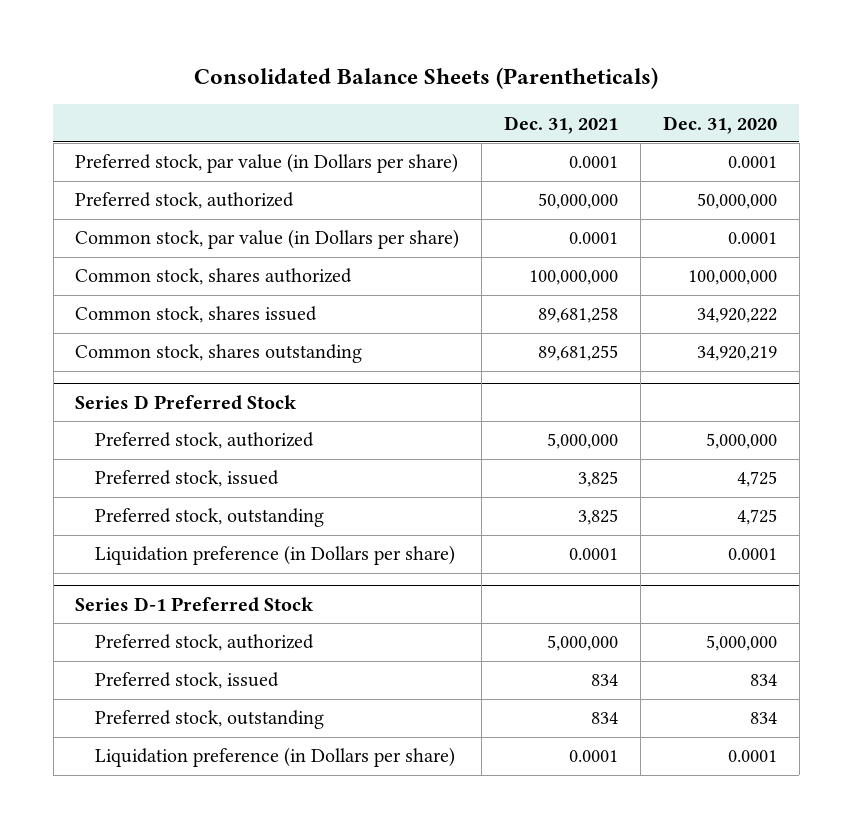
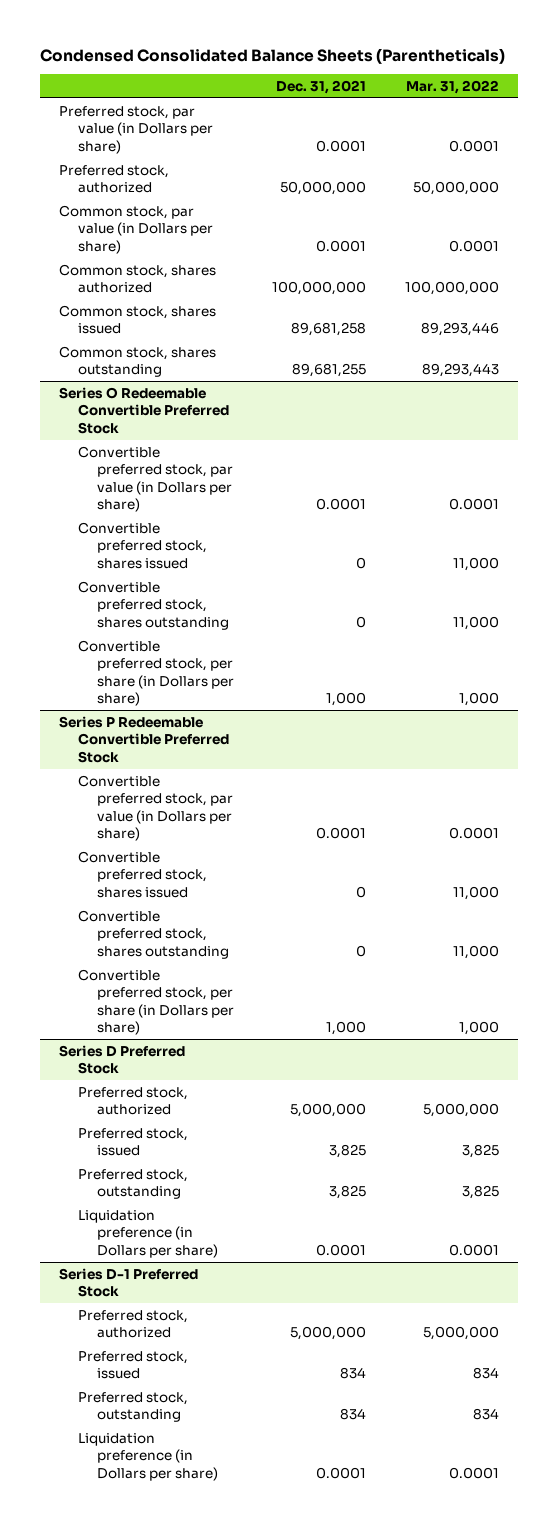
[194,67,659,90] Consolidated Balance Sheets (Parentheticals) -> [39,47,505,64] Condensed Consolidated Balance Sheets (Parentheticals)
[662,115,777,134] Dec. 31, 2020 -> none
none -> [405,80,499,95] Mar. 31, 2022
none -> [59,386,229,434] Series O Redeemable Convertible Preferred Stock
none -> [77,445,233,513] Convertible preferred stock, par value (in Dollars per share)
none -> [77,521,207,569] Convertible preferred stock, shares issued
none -> [77,580,229,630] Convertible preferred stock, shares outstanding
none -> [77,639,234,707] Convertible preferred stock, per share (in Dollars per share)
none -> [59,715,229,763] Series P Redeemable Convertible Preferred Stock
none -> [77,774,233,842] Convertible preferred stock, par value (in Dollars per share)
none -> [77,850,207,898] Convertible preferred stock, shares issued
none -> [77,909,229,959] Convertible preferred stock, shares outstanding
none -> [77,968,234,1036] Convertible preferred stock, per share (in Dollars per share)

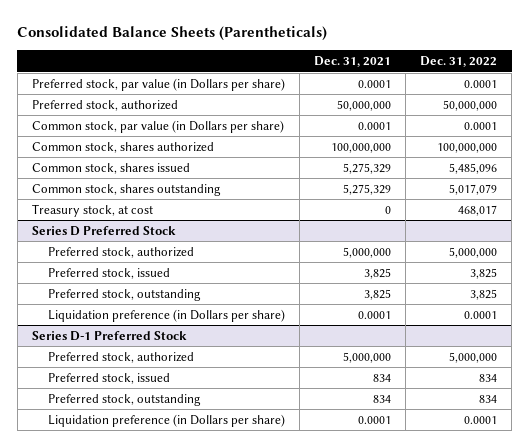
[39,47,505,64] Condensed Consolidated Balance Sheets (Parentheticals) -> [17,26,328,42] Consolidated Balance Sheets (Parentheticals)
[405,80,499,95] Mar. 31, 2022 -> none
none -> [420,56,498,68] Dec. 31, 2022
[59,386,229,434] Series O Redeemable Convertible Preferred Stock -> none
[77,445,233,513] Convertible preferred stock, par value (in Dollars per share) -> none
[77,521,207,569] Convertible preferred stock, shares issued -> none
[77,580,229,630] Convertible preferred stock, shares outstanding -> none
[77,639,234,707] Convertible preferred stock, per share (in Dollars per share) -> none
[59,715,229,763] Series P Redeemable Convertible Preferred Stock -> none
[77,774,233,842] Convertible preferred stock, par value (in Dollars per share) -> none
[77,850,207,898] Convertible preferred stock, shares issued -> none
[77,909,229,959] Convertible preferred stock, shares outstanding -> none
[77,968,234,1036] Convertible preferred stock, per share (in Dollars per share) -> none
[291,322,367,337] 89,681,258 -> [342,162,391,174] 5,275,329
[292,363,367,378] 89,681,255 -> [342,183,391,195] 5,275,329
none -> [31,203,153,217] Treasury stock, at cost

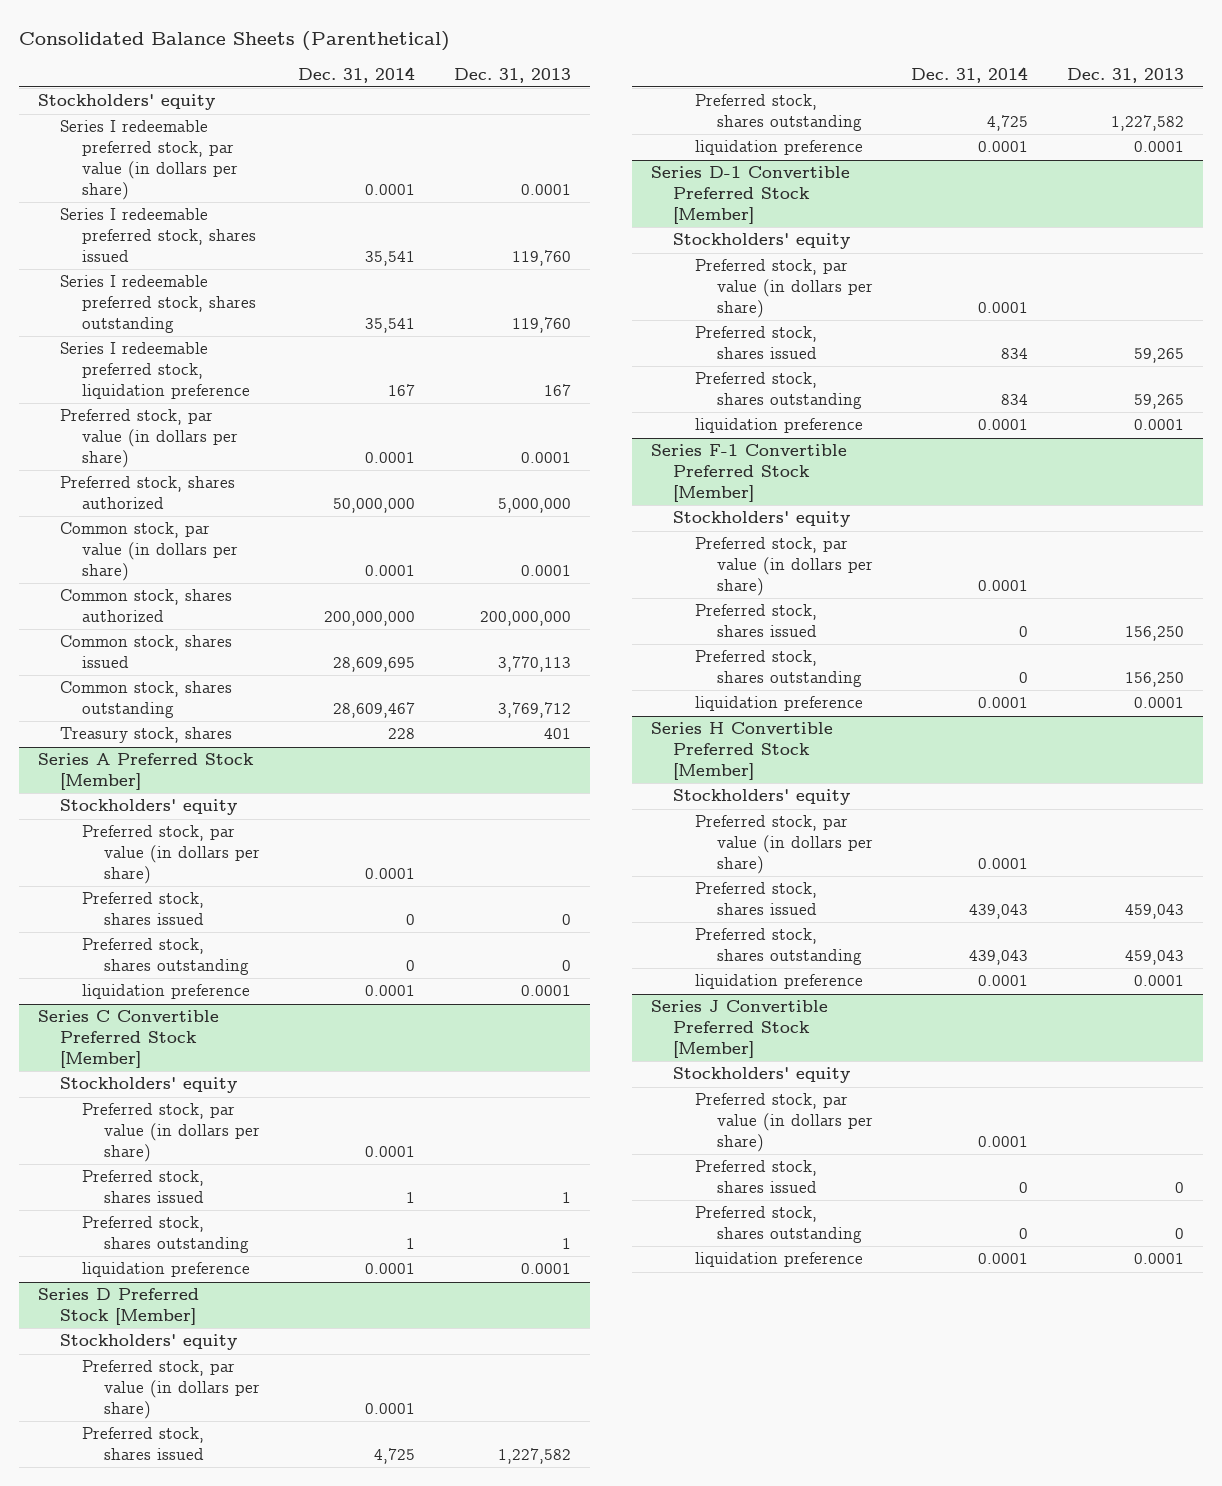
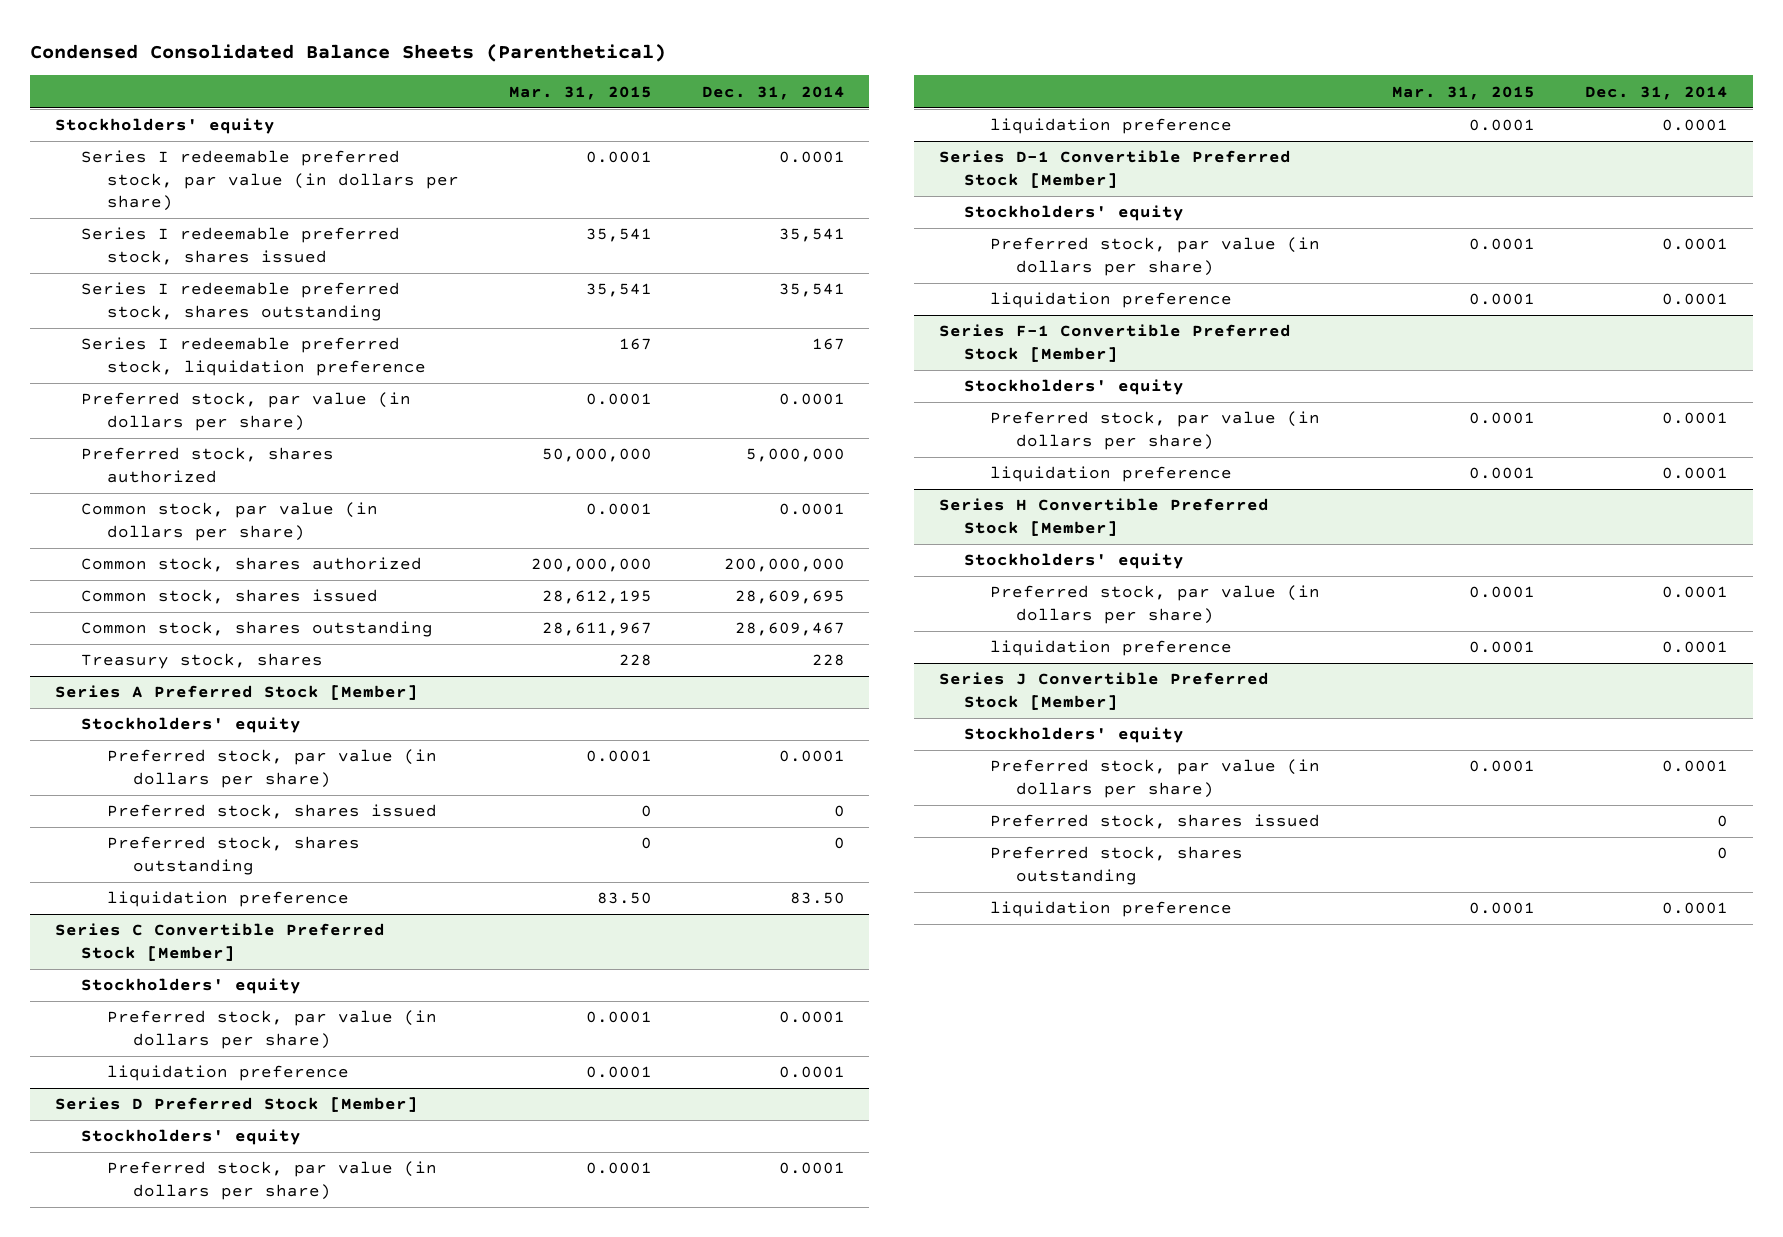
[18,30,450,51] Consolidated Balance Sheets (Parenthetical) -> [30,43,667,62] Condensed Consolidated Balance Sheets (Parenthetical)
[453,67,571,83] Dec. 31, 2013 -> none
none -> [508,85,652,100] Mar. 31, 2015
[333,498,416,514] 50,000,000 -> [745,448,845,463] 5,000,000
[365,985,416,997] 0.0001 -> [789,892,845,905] 83.50
[82,1170,205,1204] Preferred stock, shares issued -> none
[82,1216,250,1254] Preferred stock, shares outstanding -> none
[82,1427,205,1461] Preferred stock, shares issued -> none
[694,94,862,132] Preferred stock, shares outstanding -> none
[694,326,817,360] Preferred stock, shares issued -> none
[694,372,862,410] Preferred stock, shares outstanding -> none
[694,604,817,638] Preferred stock, shares issued -> none
[694,650,862,688] Preferred stock, shares outstanding -> none
[694,882,817,916] Preferred stock, shares issued -> none
[694,928,862,966] Preferred stock, shares outstanding -> none

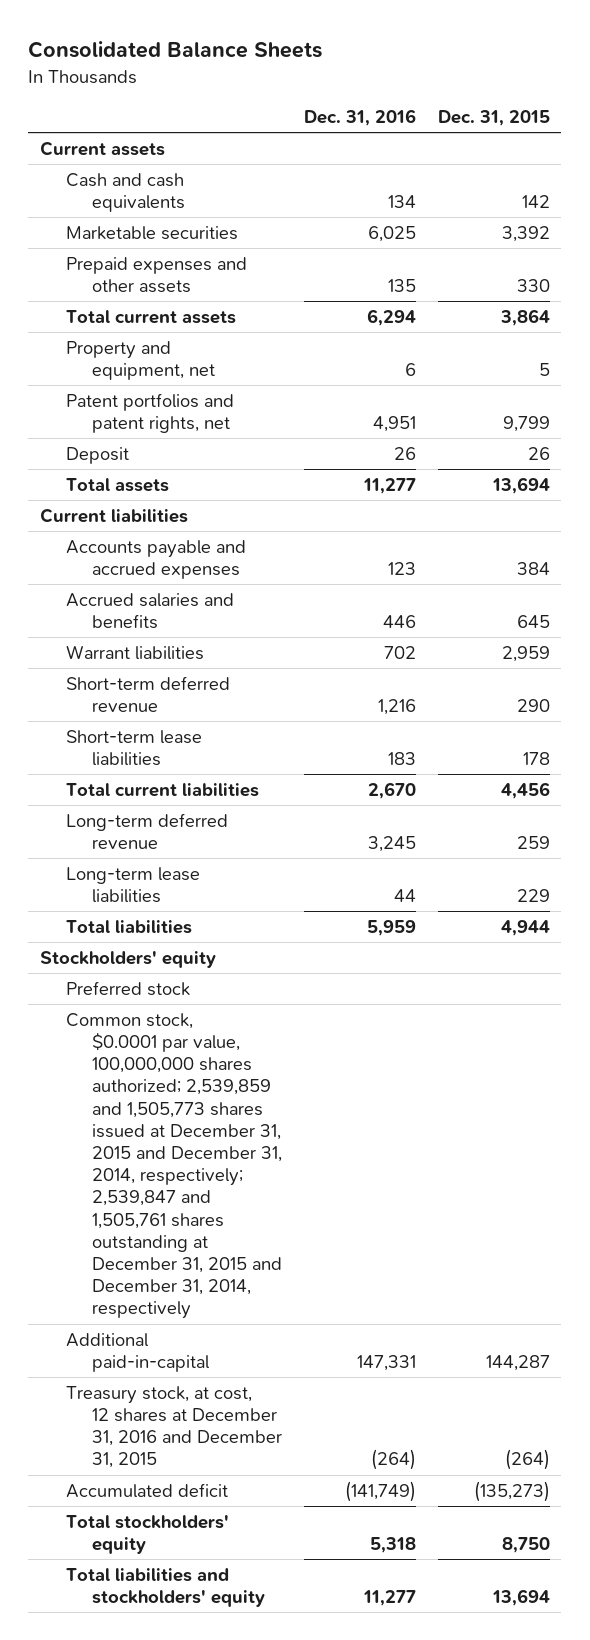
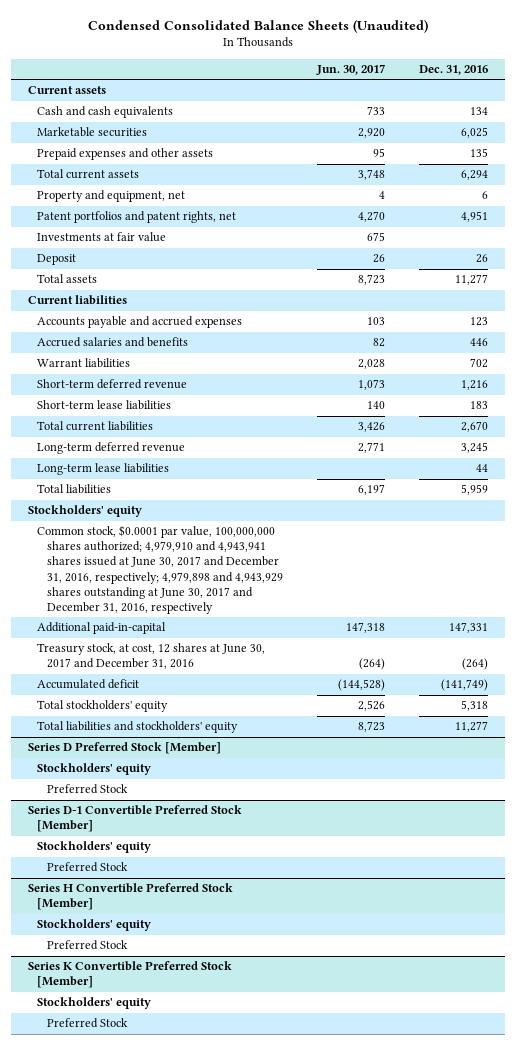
[28,41,323,59] Consolidated Balance Sheets -> [87,18,428,33] Condensed Consolidated Balance Sheets (Unaudited)
[438,110,551,127] Dec. 31, 2015 -> none
none -> [316,64,386,76] Jun. 30, 2017
none -> [37,232,167,243] Investments at fair value
[65,980,190,996] Preferred stock -> none
[65,1012,283,1320] Common stock, $0.0001 par value, 100,000,000 shares authorized; 2,539,859 and 1,505,773 shares issued at December 31, 2015 and December 31, 2014, respectively; 2,539,847 and 1,505,761 shares outstanding at December 31, 2015 and December 31, 2014, respectively -> [37,525,283,614] Common stock, $0.0001 par value, 100,000,000 shares authorized; 4,979,910 and 4,943,941 shares issued at June 30, 2017 and December 31, 2016, respectively; 4,979,898 and 4,943,929 shares outstanding at June 30, 2017 and December 31, 2016, respectively
[65,1385,283,1469] Treasury stock, at cost, 12 shares at December 31, 2016 and December 31, 2015 -> [37,643,266,670] Treasury stock, at cost, 12 shares at June 30, 2017 and December 31, 2016
none -> [27,742,221,755] Series D Preferred Stock [Member]
none -> [37,763,152,776] Stockholders' equity
none -> [46,784,128,795] Preferred Stock
none -> [27,805,242,833] Series D-1 Convertible Preferred Stock [Member]
none -> [37,841,152,854] Stockholders' equity
none -> [46,862,128,873] Preferred Stock
none -> [27,883,233,911] Series H Convertible Preferred Stock [Member]
none -> [37,919,152,932] Stockholders' equity
none -> [46,940,128,951] Preferred Stock
none -> [27,961,232,989] Series K Convertible Preferred Stock [Member]
none -> [37,997,152,1010] Stockholders' equity
none -> [46,1018,128,1029] Preferred Stock

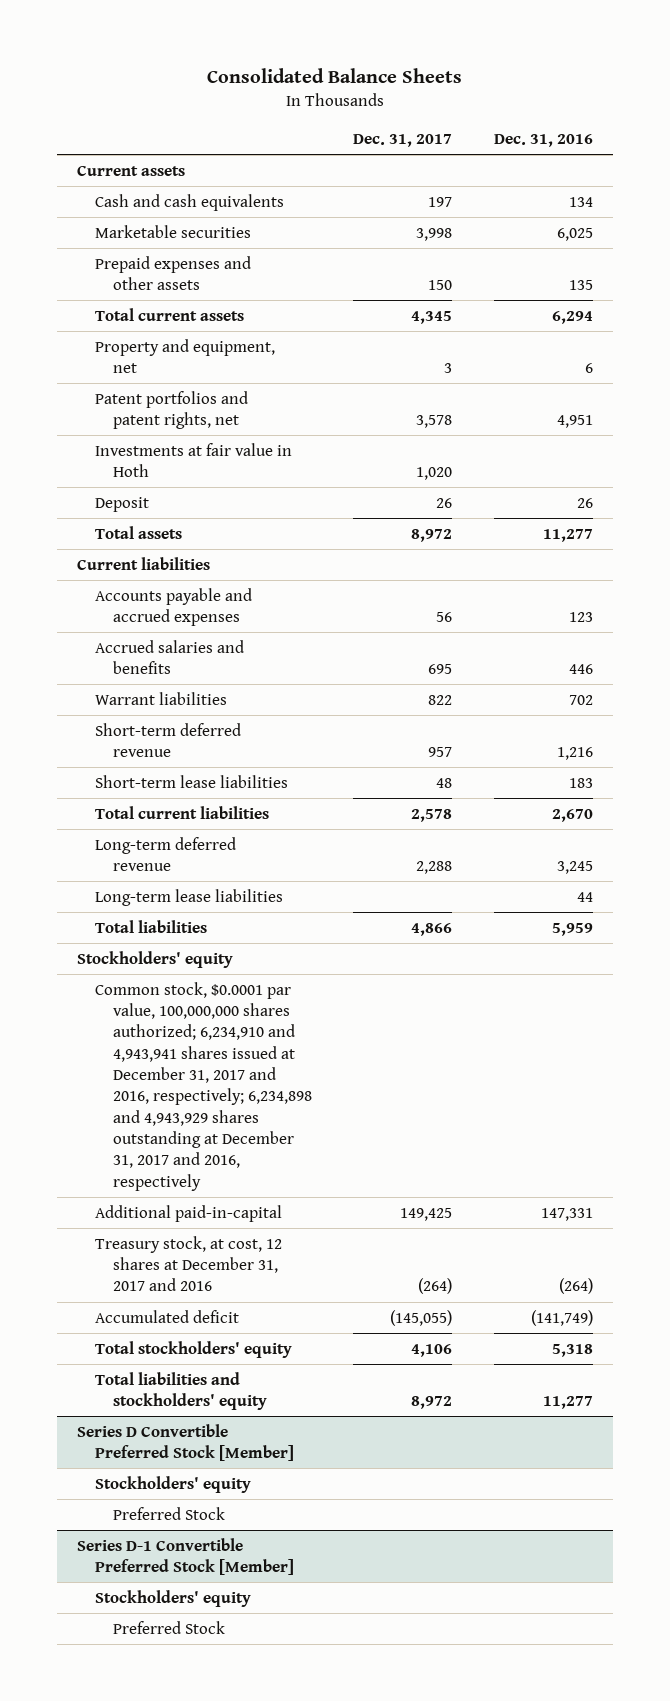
[87,18,428,33] Condensed Consolidated Balance Sheets (Unaudited) -> [206,68,462,84] Consolidated Balance Sheets
[316,64,386,76] Jun. 30, 2017 -> none
none -> [353,134,453,148] Dec. 31, 2017
[37,232,167,243] Investments at fair value -> [95,442,293,478] Investments at fair value in Hoth
[37,525,283,614] Common stock, $0.0001 par value, 100,000,000 shares authorized; 4,979,910 and 4,943,941 shares issued at June 30, 2017 and December 31, 2016, respectively; 4,979,898 and 4,943,929 shares outstanding at June 30, 2017 and December 31, 2016, respectively -> [95,981,313,1191] Common stock, $0.0001 par value, 100,000,000 shares authorized; 6,234,910 and 4,943,941 shares issued at December 31, 2017 and 2016, respectively; 6,234,898 and 4,943,929 shares outstanding at December 31, 2017 and 2016, respectively
[37,643,266,670] Treasury stock, at cost, 12 shares at June 30, 2017 and December 31, 2016 -> [95,1235,283,1292] Treasury stock, at cost, 12 shares at December 31, 2017 and 2016
[27,742,221,755] Series D Preferred Stock [Member] -> [77,1423,295,1462] Series D Convertible Preferred Stock [Member]
[27,883,233,911] Series H Convertible Preferred Stock [Member] -> none
[37,919,152,932] Stockholders' equity -> none
[46,940,128,951] Preferred Stock -> none
[27,961,232,989] Series K Convertible Preferred Stock [Member] -> none
[37,997,152,1010] Stockholders' equity -> none
[46,1018,128,1029] Preferred Stock -> none

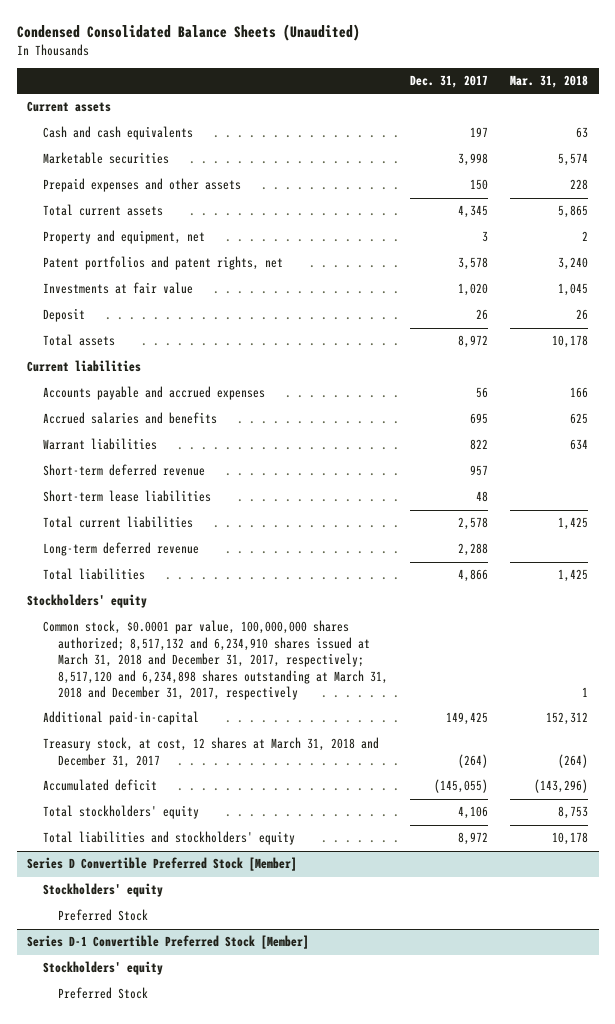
[206,68,462,84] Consolidated Balance Sheets -> [16,23,360,41] Condensed Consolidated Balance Sheets (Unaudited)
[493,134,593,148] Dec. 31, 2016 -> none
none -> [509,75,588,89] Mar. 31, 2018
[95,442,293,478] Investments at fair value in Hoth -> [42,282,193,295] Investments at fair value
[95,888,284,906] Long-term lease liabilities -> none
[95,981,313,1191] Common stock, $0.0001 par value, 100,000,000 shares authorized; 6,234,910 and 4,943,941 shares issued at December 31, 2017 and 2016, respectively; 6,234,898 and 4,943,929 shares outstanding at December 31, 2017 and 2016, respectively -> [42,620,389,701] Common stock, $0.0001 par value, 100,000,000 shares authorized; 8,517,132 and 6,234,910 shares issued at March 31, 2018 and December 31, 2017, respectively; 8,517,120 and 6,234,898 shares outstanding at March 31, 2018 and December 31, 2017, respectively
[95,1235,283,1292] Treasury stock, at cost, 12 shares at December 31, 2017 and 2016 -> [42,737,379,768] Treasury stock, at cost, 12 shares at March 31, 2018 and December 31, 2017

